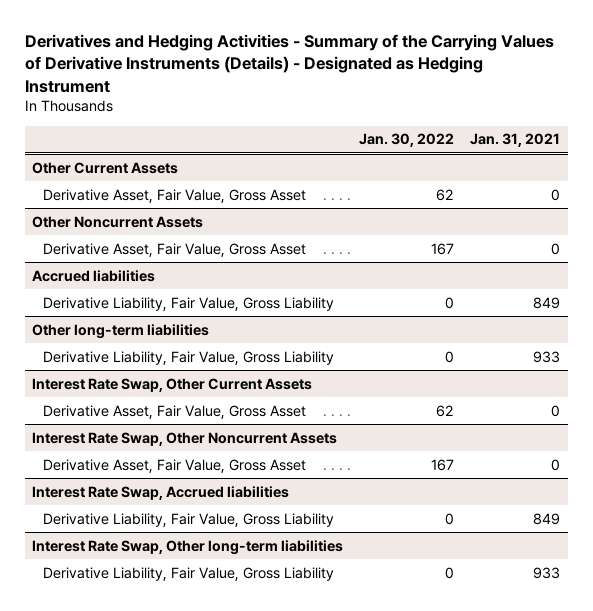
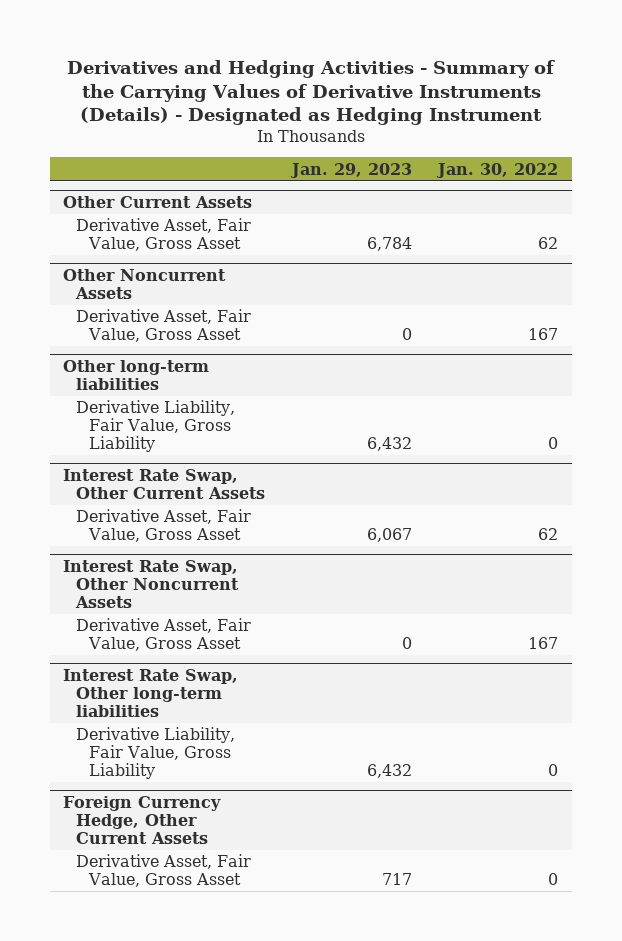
[470,133,561,148] Jan. 31, 2021 -> none
none -> [289,162,412,178] Jan. 29, 2023
[32,269,156,282] Accrued liabilities -> none
[43,296,335,311] Derivative Liability, Fair Value, Gross Liability -> none
[32,485,290,500] Interest Rate Swap, Accrued liabilities -> none
[43,512,335,527] Derivative Liability, Fair Value, Gross Liability -> none
none -> [63,796,222,845] Foreign Currency Hedge, Other Current Assets
none -> [76,854,252,888] Derivative Asset, Fair Value, Gross Asset

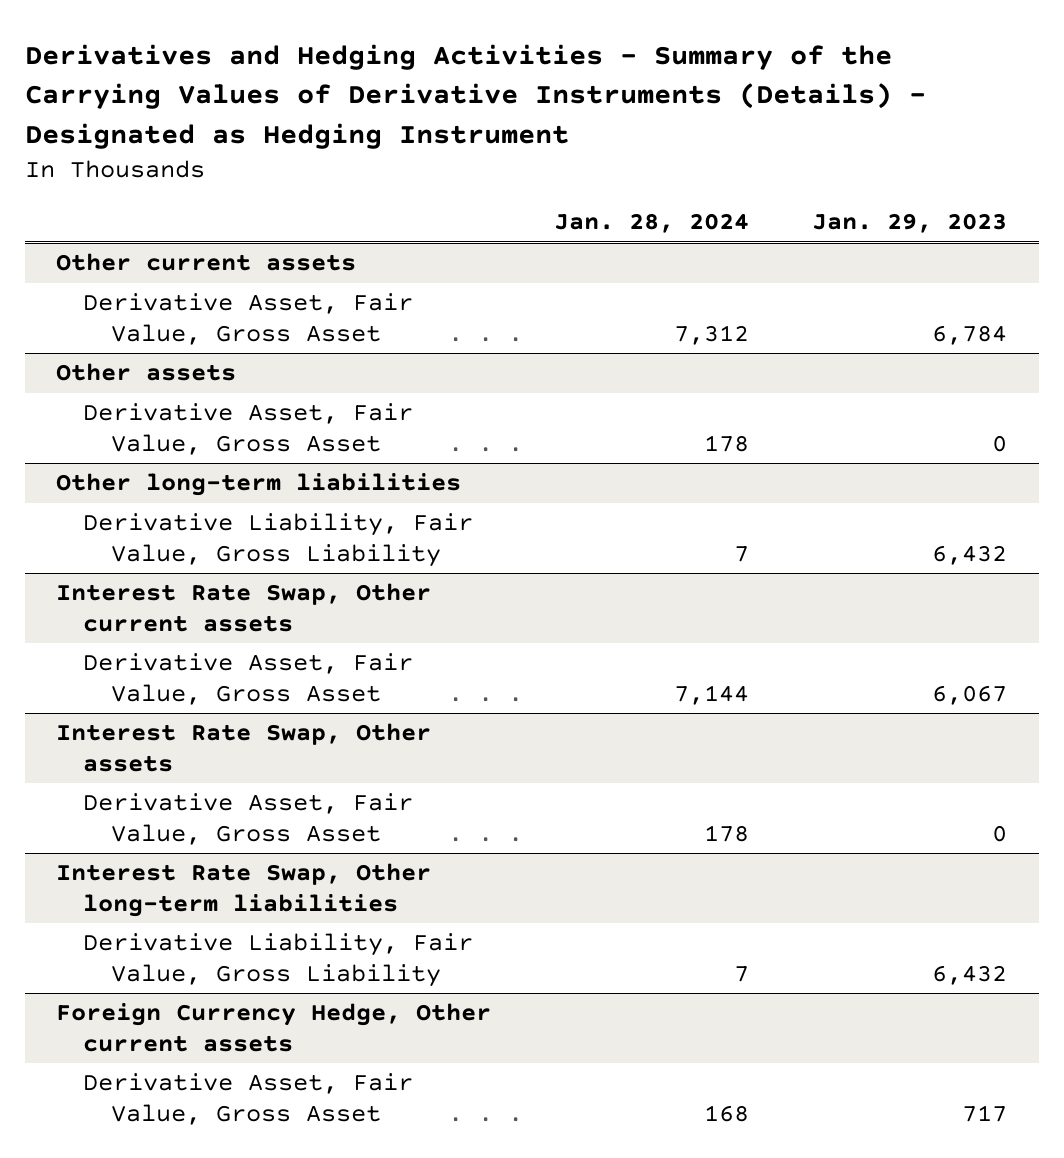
[436,162,559,178] Jan. 30, 2022 -> none
none -> [554,213,750,234] Jan. 28, 2024
[63,196,253,209] Other Current Assets -> [56,253,357,272] Other current assets
[63,269,227,300] Other Noncurrent Assets -> [56,363,237,382] Other assets
[63,469,266,500] Interest Rate Swap, Other Current Assets -> [56,583,432,632] Interest Rate Swap, Other current assets
[63,560,240,609] Interest Rate Swap, Other Noncurrent Assets -> [56,723,432,772] Interest Rate Swap, Other assets
[63,796,222,845] Foreign Currency Hedge, Other Current Assets -> [56,1003,492,1052] Foreign Currency Hedge, Other current assets

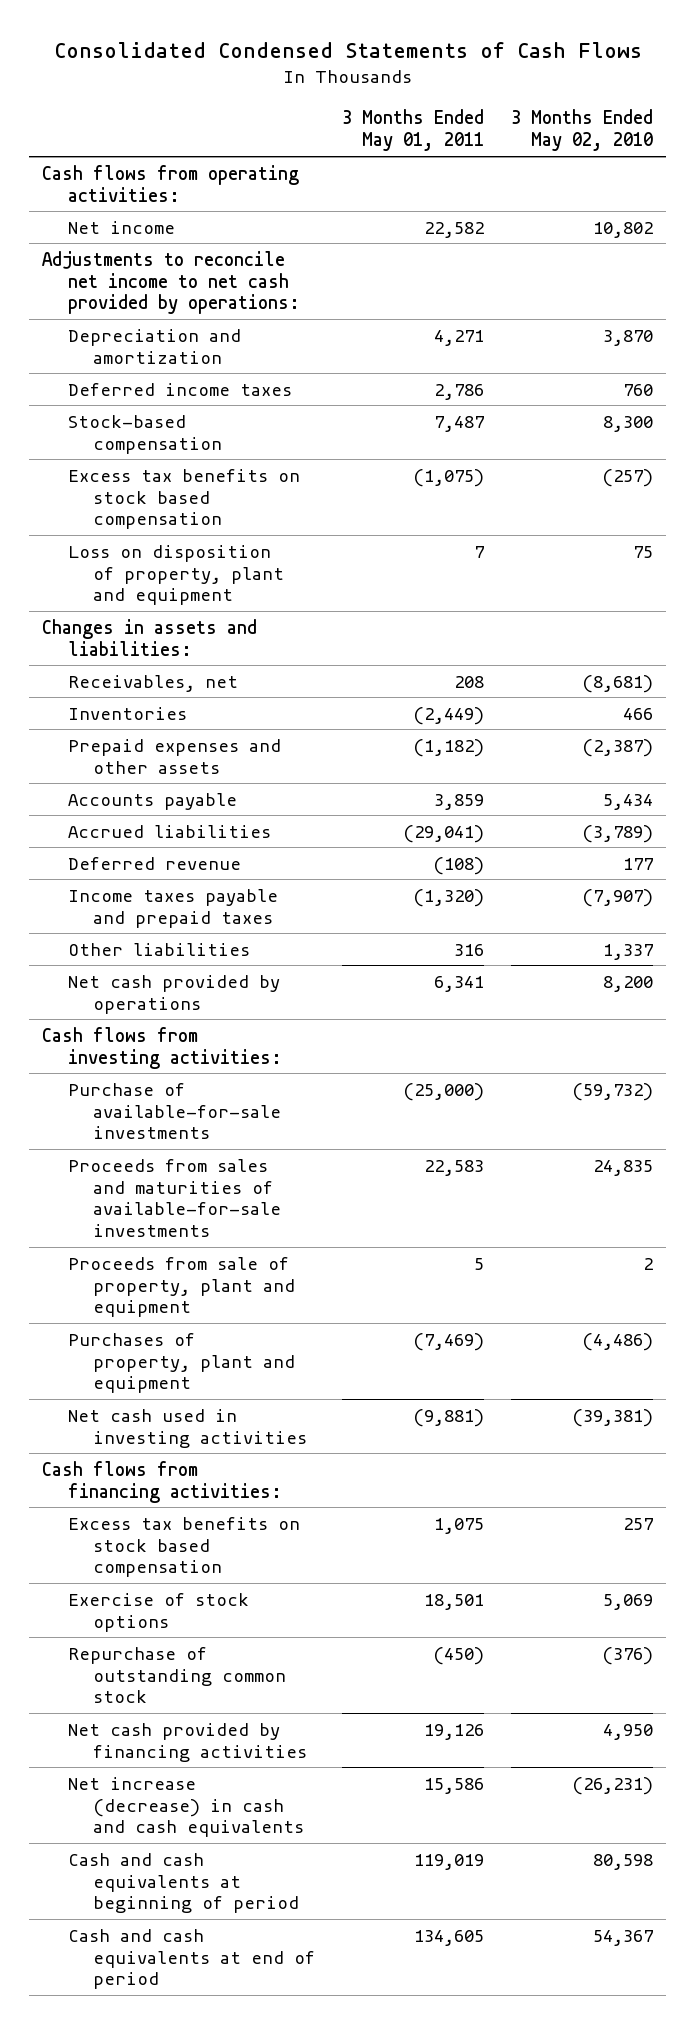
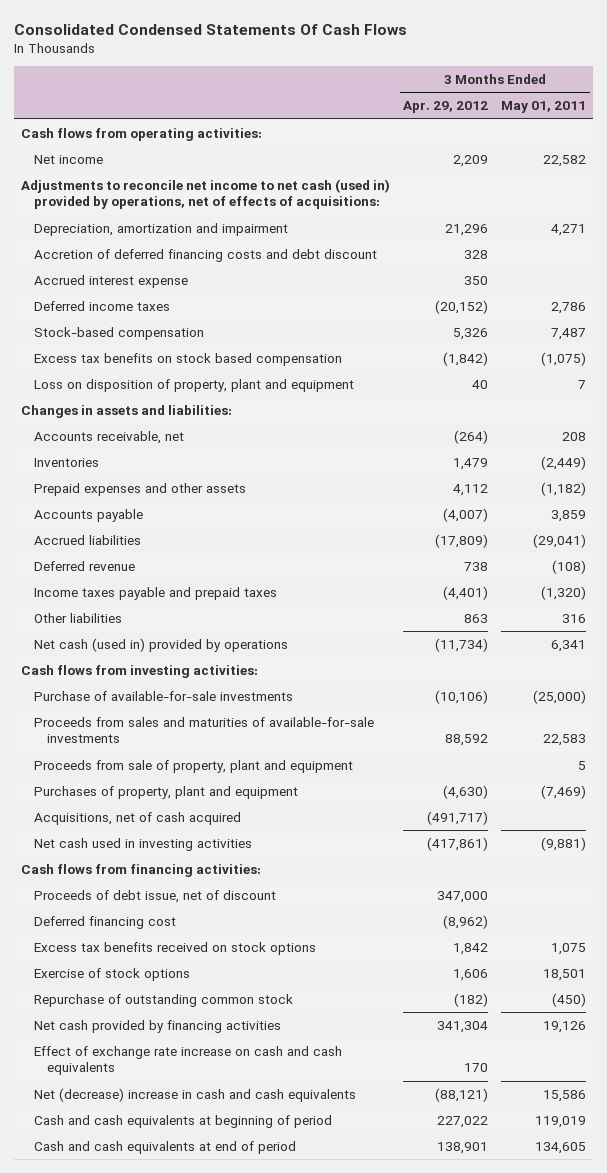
[53,42,642,59] Consolidated Condensed Statements of Cash Flows -> [14,23,408,35] Consolidated Condensed Statements Of Cash Flows
[510,109,653,152] 3 Months Ended May 02, 2010 -> none
none -> [403,101,489,114] Apr. 29, 2012
[42,250,300,315] Adjustments to reconcile net income to net cash provided by operations: -> [20,178,390,210] Adjustments to reconcile net income to net cash (used in) provided by operations, net of effects of acquisitions:
[67,328,241,364] Depreciation and amortization -> [33,222,288,236] Depreciation, amortization and impairment
none -> [33,248,377,262] Accretion of deferred financing costs and debt discount
none -> [33,274,188,288] Accrued interest expense
[67,674,238,692] Receivables, net -> [33,430,184,444] Accounts receivable, net
[67,974,280,1014] Net cash provided by operations -> [33,637,288,652] Net cash (used in) provided by operations
none -> [33,811,241,825] Acquisitions, net of cash acquired
none -> [33,889,276,903] Proceeds of debt issue, net of discount
none -> [33,915,176,929] Deferred financing cost
[67,1516,300,1578] Excess tax benefits on stock based compensation -> [33,941,316,955] Excess tax benefits received on stock options
none -> [33,1045,342,1076] Effect of exchange rate increase on cash and cash equivalents
[67,1776,304,1838] Net increase (decrease) in cash and cash equivalents -> [33,1087,356,1102] Net (decrease) increase in cash and cash equivalents

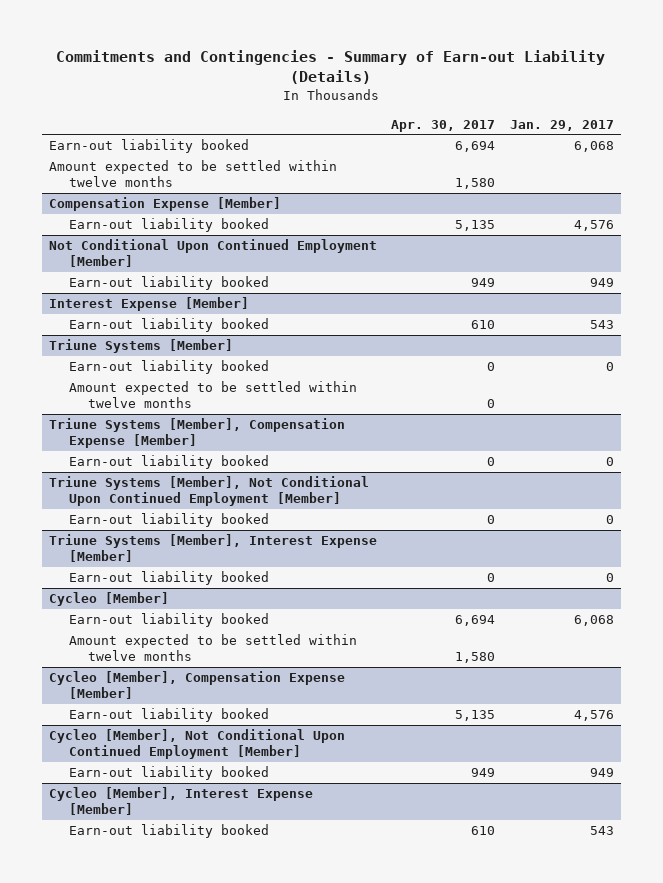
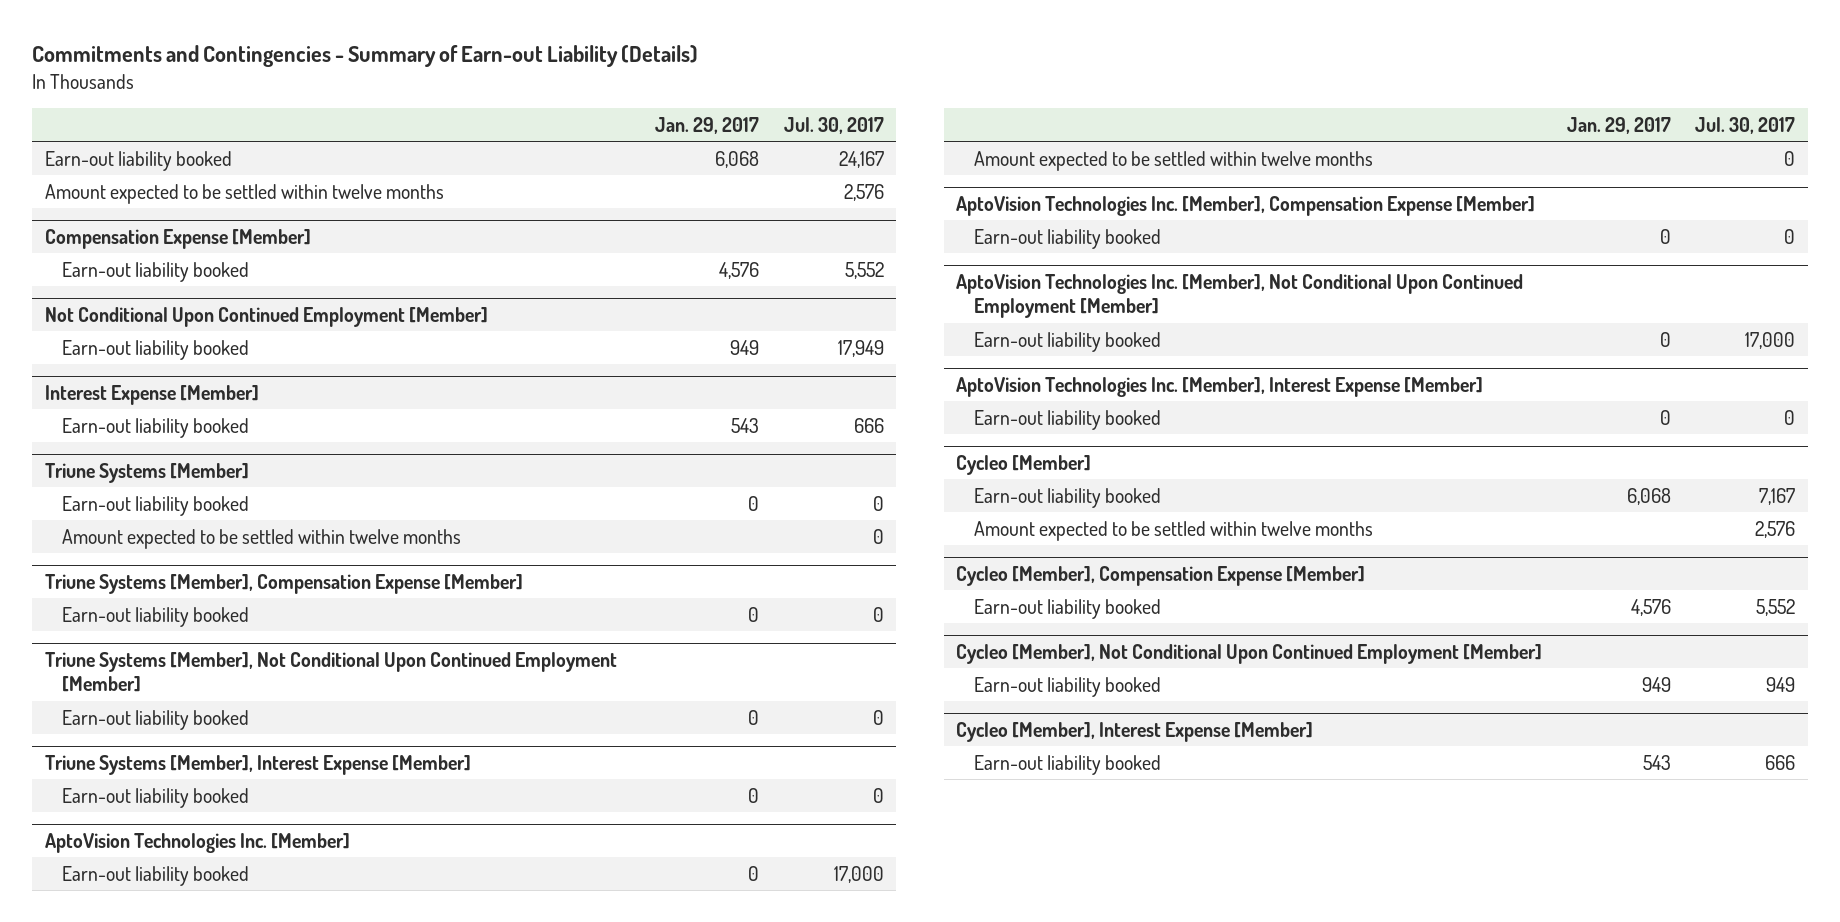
[391,119,496,132] Apr. 30, 2017 -> none
none -> [783,116,884,134] Jul. 30, 2017
none -> [44,832,350,853] AptoVision Technologies Inc. [Member]
none -> [61,865,249,886] Earn-out liability booked
none -> [973,150,1373,171] Amount expected to be settled within twelve months
none -> [956,195,1536,216] AptoVision Technologies Inc. [Member], Compensation Expense [Member]
none -> [973,228,1161,249] Earn-out liability booked
none -> [956,273,1524,319] AptoVision Technologies Inc. [Member], Not Conditional Upon Continued Employment [Member]
none -> [973,331,1161,352] Earn-out liability booked
none -> [956,376,1484,397] AptoVision Technologies Inc. [Member], Interest Expense [Member]
none -> [973,409,1161,430] Earn-out liability booked

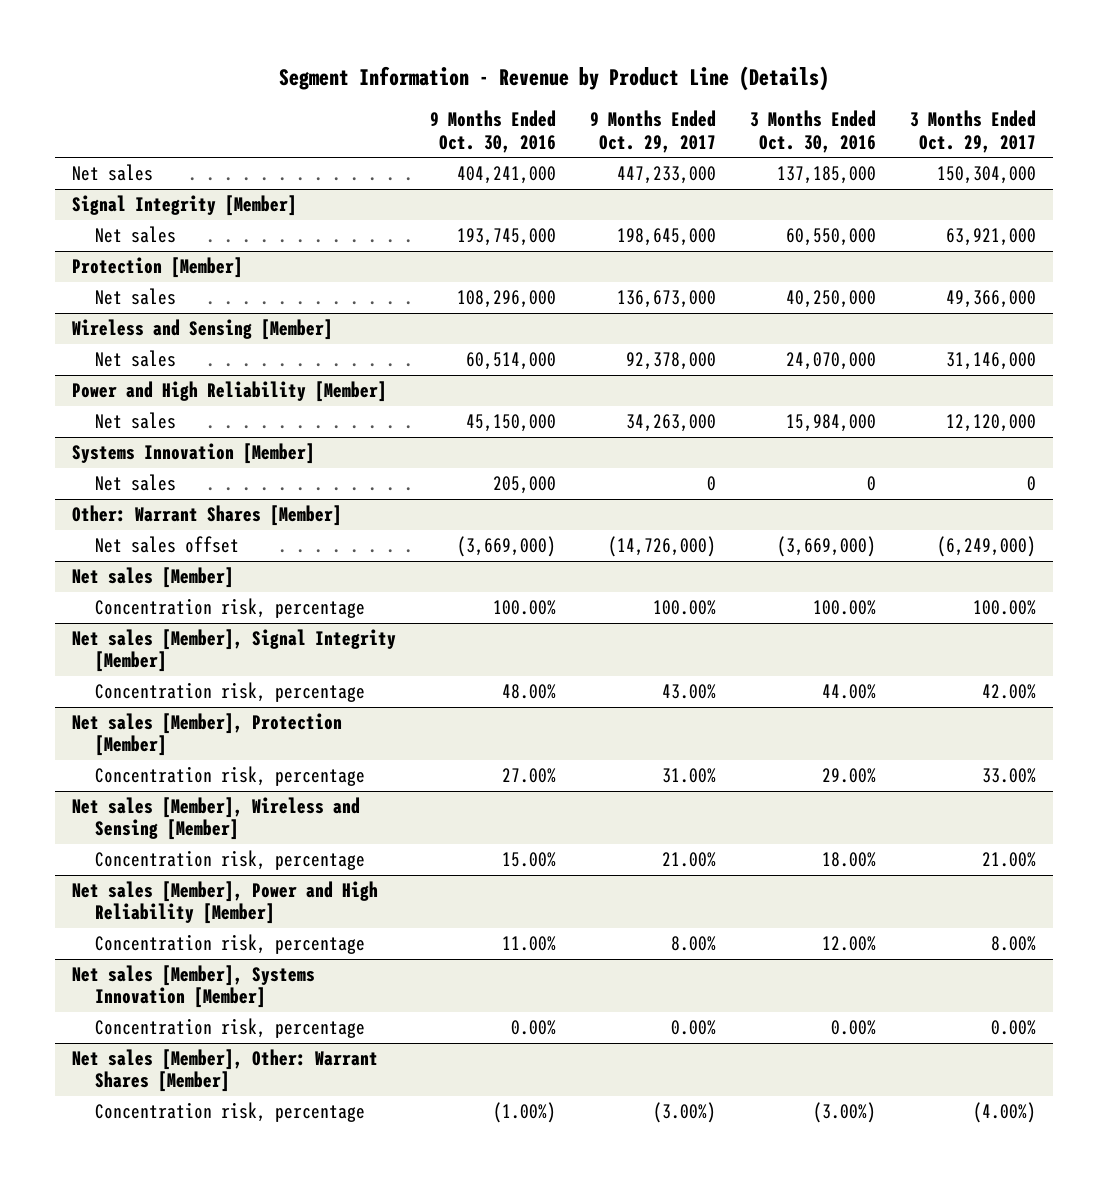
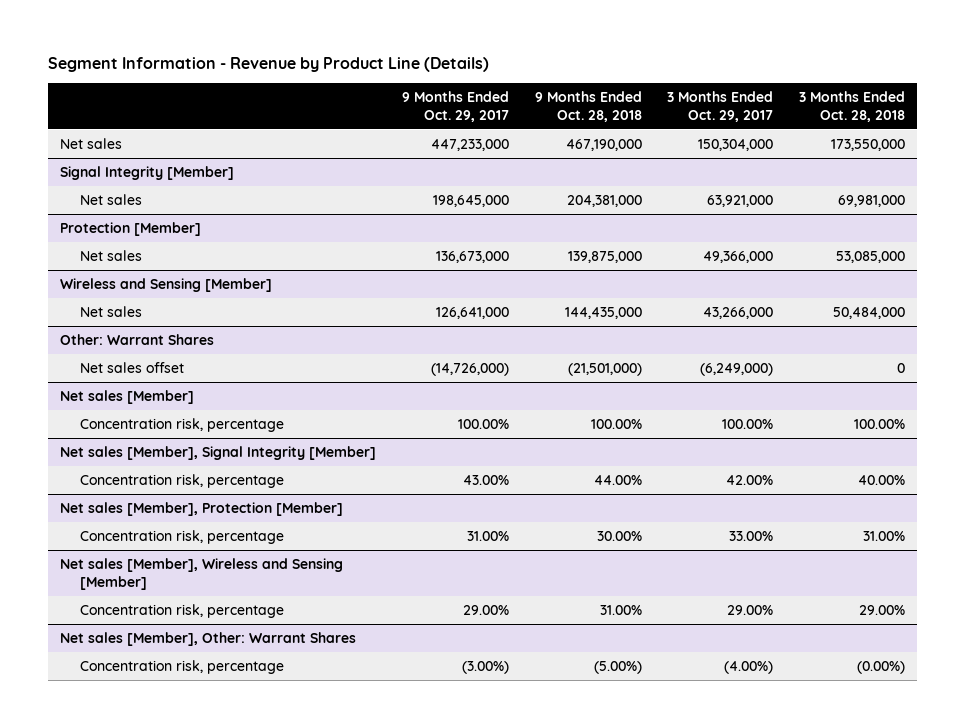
[429,110,556,153] 9 Months Ended Oct. 30, 2016 -> none
[749,110,876,153] 3 Months Ended Oct. 30, 2016 -> none
none -> [534,91,642,123] 9 Months Ended Oct. 28, 2018
none -> [798,91,905,123] 3 Months Ended Oct. 28, 2018
[71,381,387,403] Power and High Reliability [Member] -> none
[95,412,177,430] Net sales -> none
[71,443,315,465] Systems Innovation [Member] -> none
[95,474,177,492] Net sales -> none
[625,352,716,371] 92,378,000 -> [436,306,510,319] 126,641,000
[945,352,1036,371] 31,146,000 -> [703,306,774,319] 43,266,000
[71,505,342,527] Other: Warrant Shares [Member] -> [60,333,215,345] Other: Warrant Shares
[71,881,378,925] Net sales [Member], Power and High Reliability [Member] -> none
[95,934,366,955] Concentration risk, percentage -> none
[71,965,315,1009] Net sales [Member], Systems Innovation [Member] -> none
[95,1018,366,1039] Concentration risk, percentage -> none
[661,852,716,868] 21.00% -> [463,604,510,615] 29.00%
[981,852,1036,868] 21.00% -> [727,604,774,615] 29.00%
[71,1049,378,1093] Net sales [Member], Other: Warrant Shares [Member] -> [60,631,357,646] Net sales [Member], Other: Warrant Shares

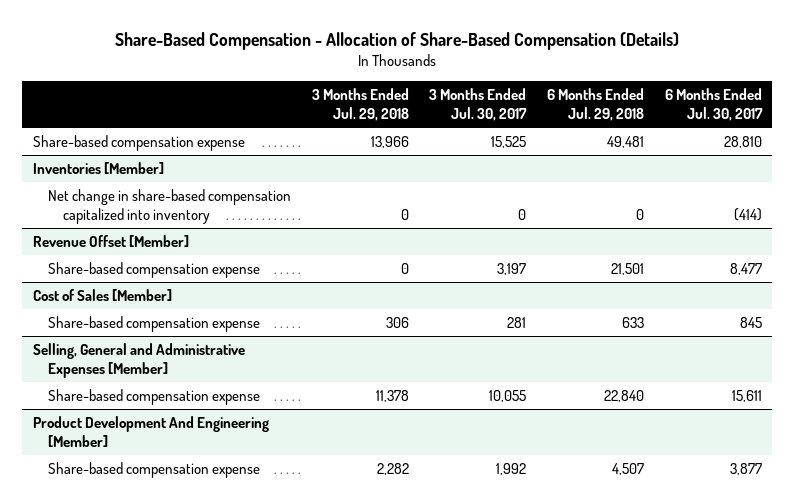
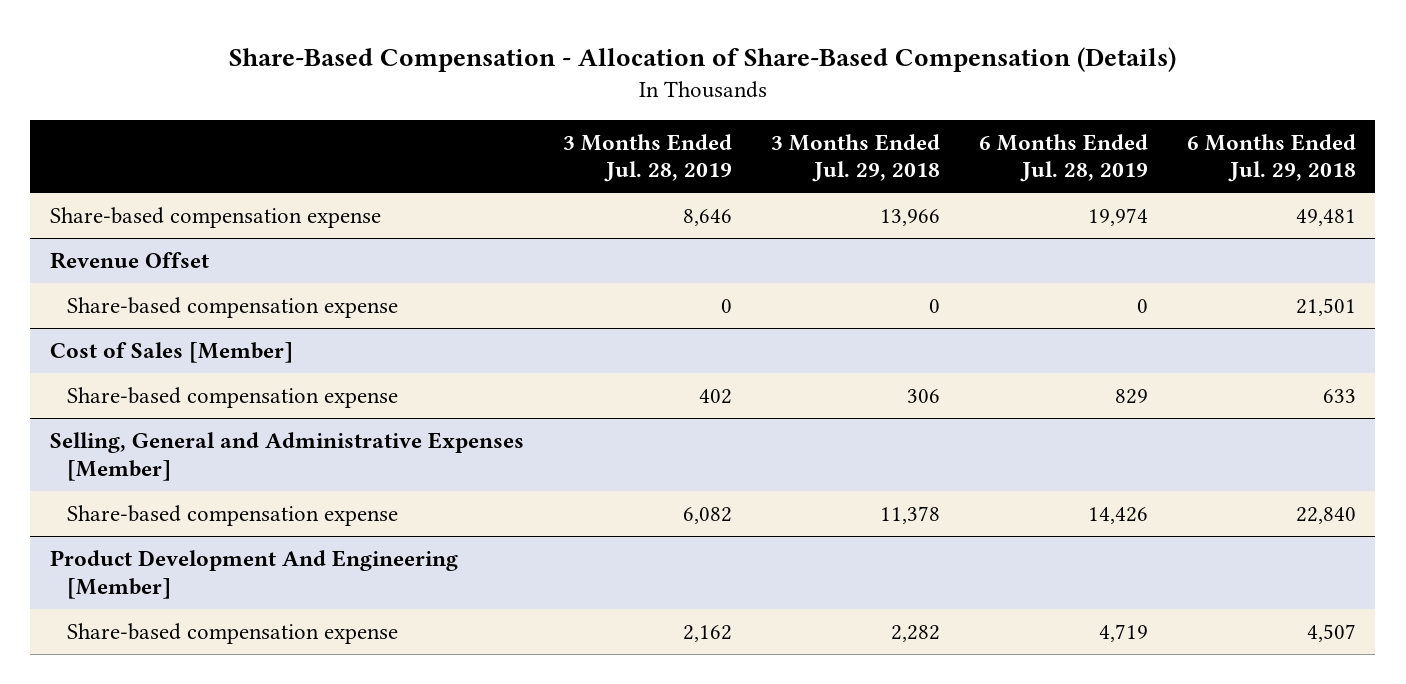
[429,88,528,122] 3 Months Ended Jul. 30, 2017 -> none
[664,88,763,122] 6 Months Ended Jul. 30, 2017 -> none
none -> [562,133,732,183] 3 Months Ended Jul. 28, 2019
none -> [978,133,1148,183] 6 Months Ended Jul. 28, 2019
[32,161,164,174] Inventories [Member] -> none
[47,188,291,224] Net change in share-based compensation capitalized into inventory -> none
[32,234,189,247] Revenue Offset [Member] -> [49,252,209,270] Revenue Offset

